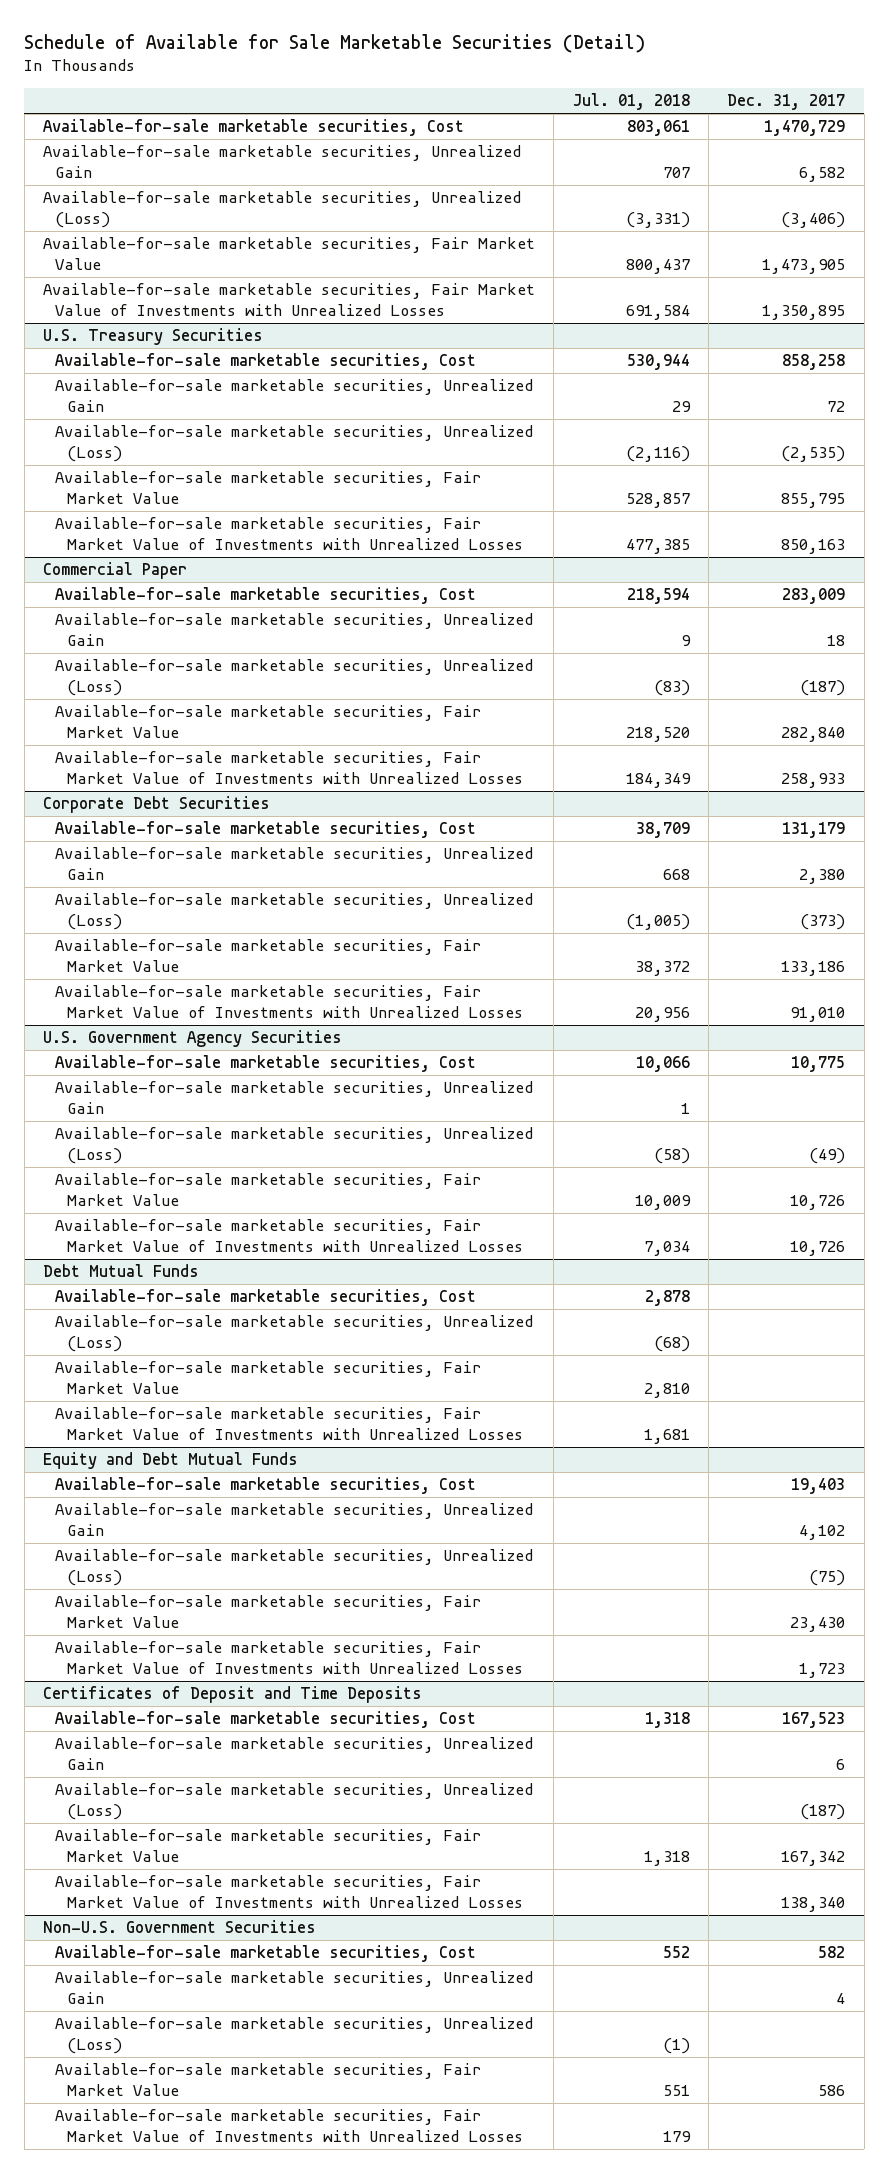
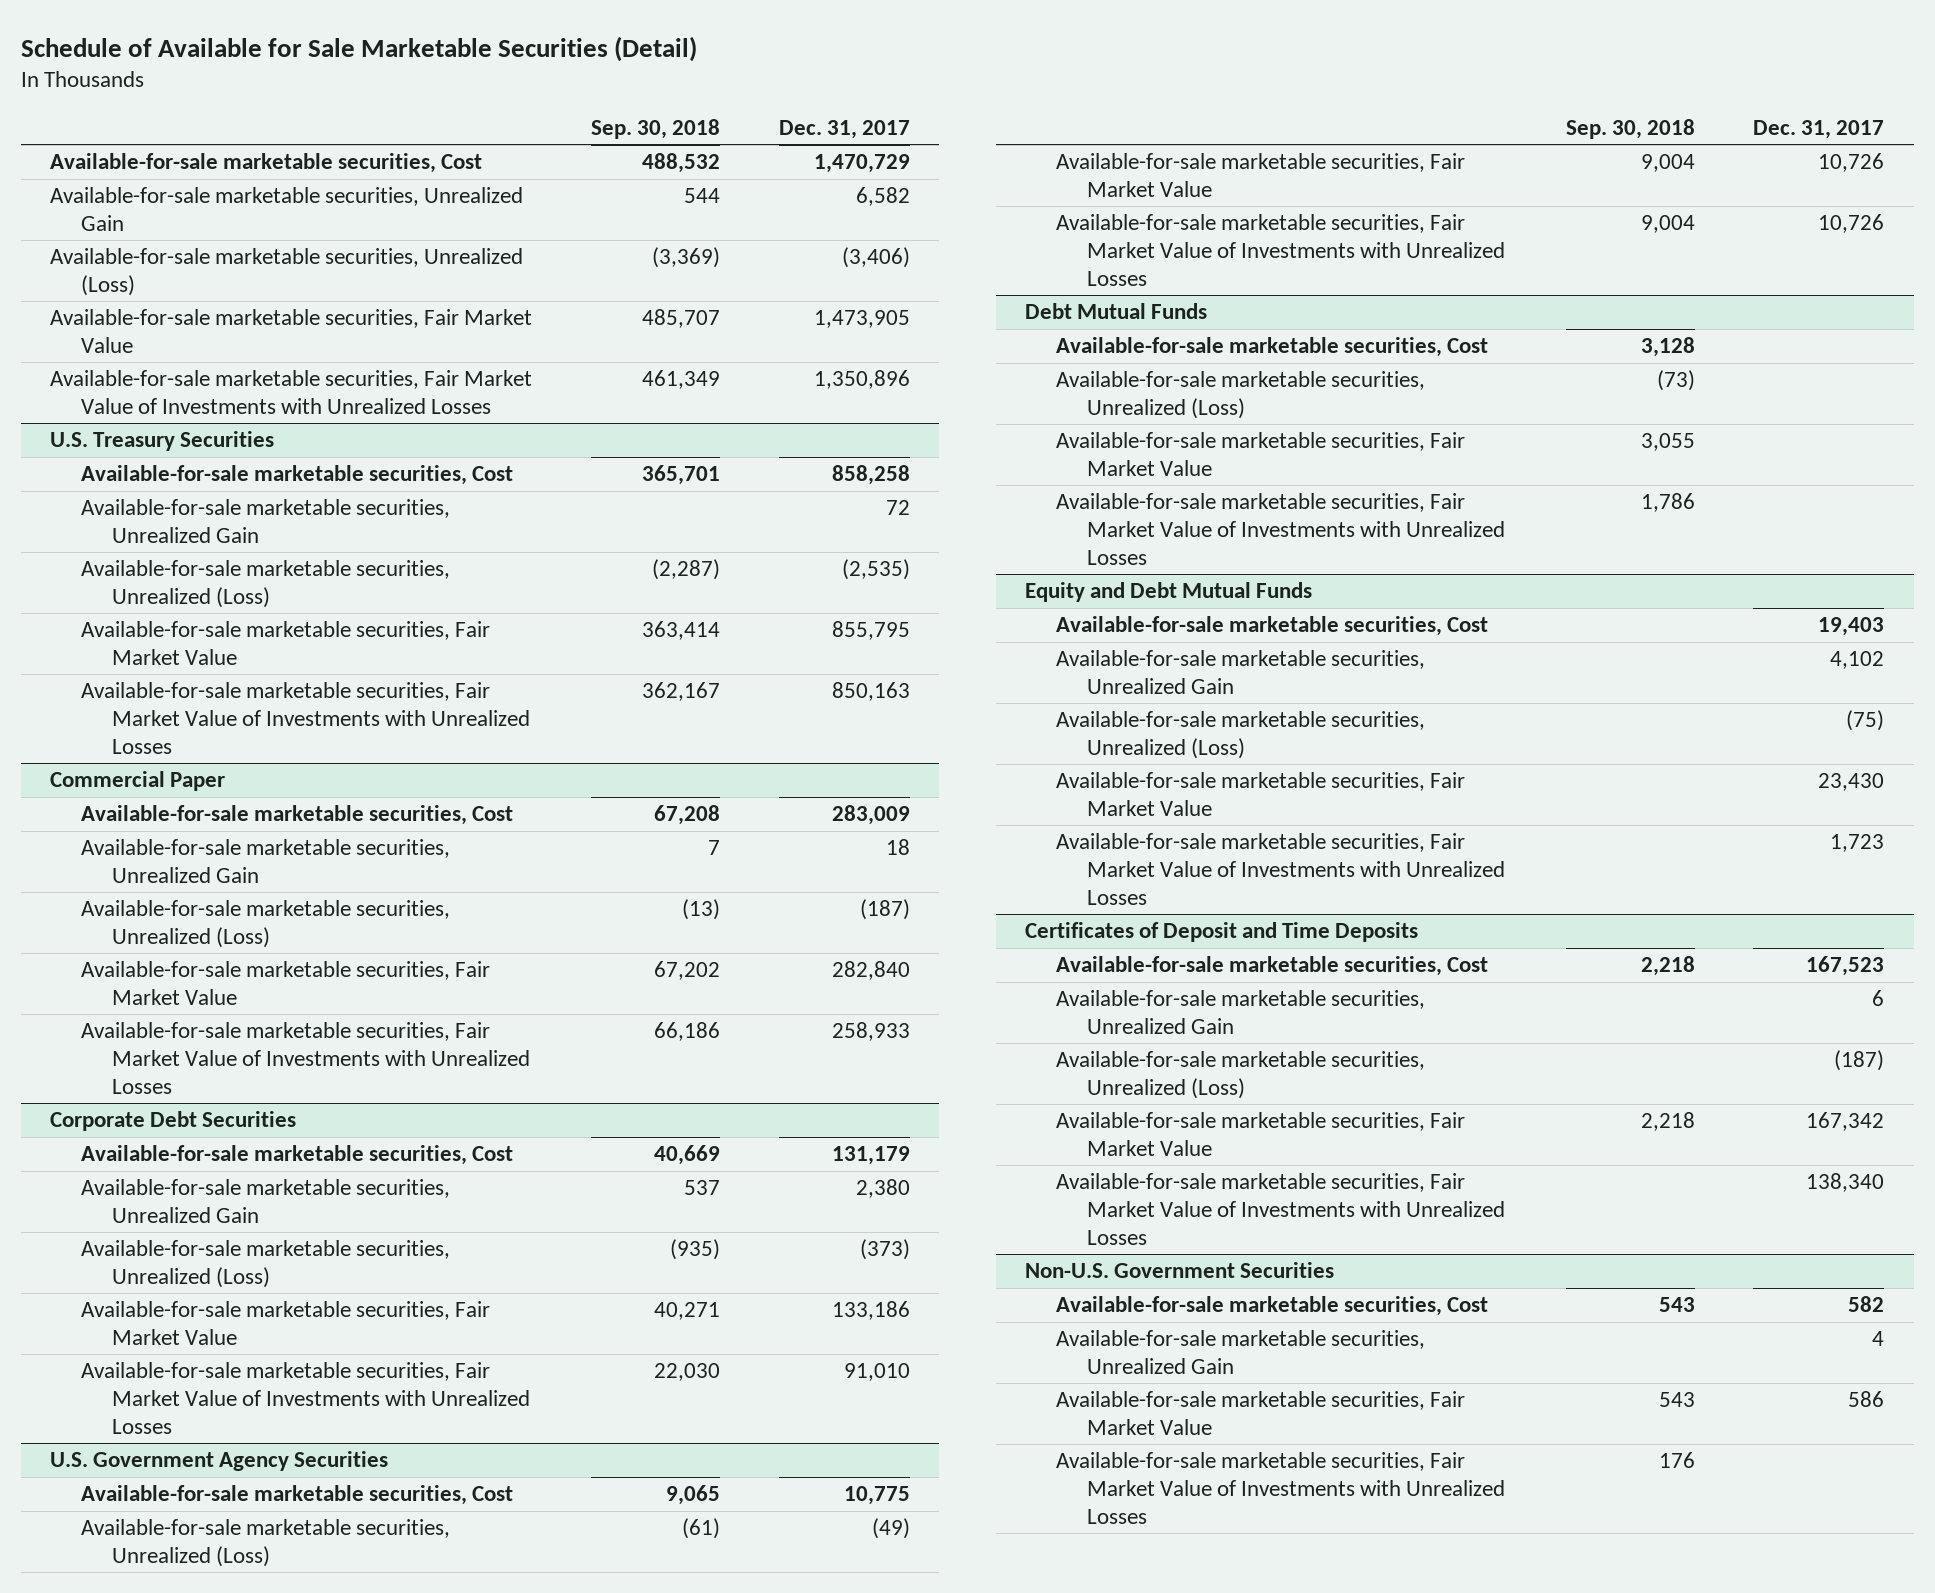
[572,92,690,110] Jul. 01, 2018 -> none
none -> [590,118,720,139] Sep. 30, 2018
[762,304,846,320] 1,350,895 -> [813,370,910,390] 1,350,896
[54,1081,533,1114] Available-for-sale marketable securities, Unrealized Gain -> none
[54,2017,533,2054] Available-for-sale marketable securities, Unrealized (Loss) -> none

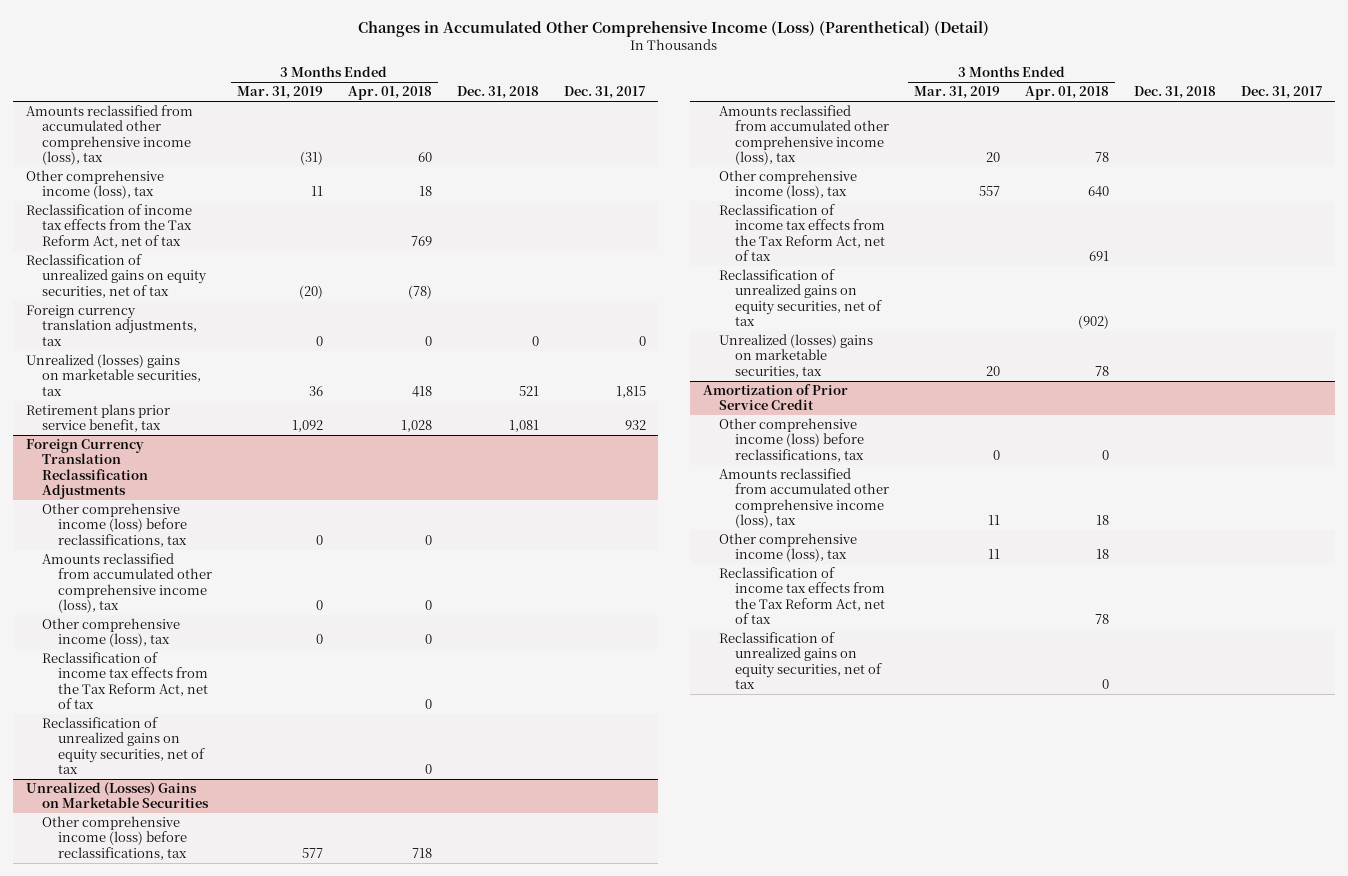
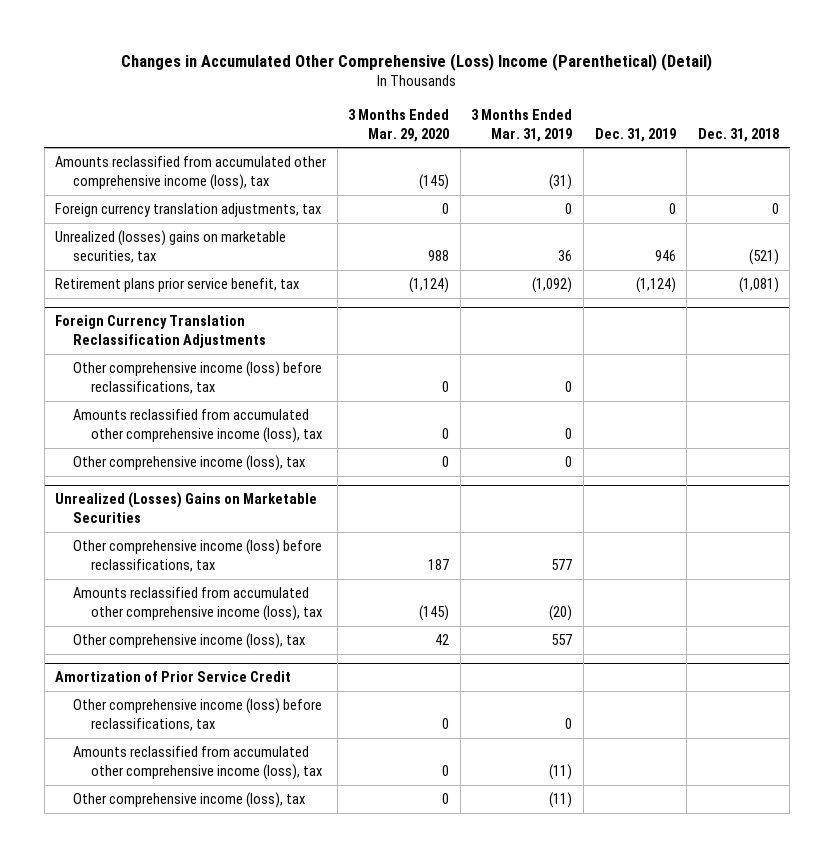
[358,20,990,37] Changes in Accumulated Other Comprehensive Income (Loss) (Parenthetical) (Detail) -> [120,52,712,71] Changes in Accumulated Other Comprehensive (Loss) Income (Parenthetical) (Detail)
[347,86,432,101] Apr. 01, 2018 -> none
[563,86,646,100] Dec. 31, 2017 -> none
none -> [348,109,450,142] 3 Months Ended Mar. 29, 2020
none -> [594,127,676,142] Dec. 31, 2019
[25,170,164,200] Other comprehensive income (loss), tax -> none
[25,204,192,248] Reclassification of income tax effects from the Tax Reform Act, net of tax -> none
[25,254,207,298] Reclassification of unrealized gains on equity securities, net of tax -> none
[518,385,539,396] 521 -> [748,248,779,265] (521)
[291,420,323,433] 1,092 -> [532,277,573,294] (1,092)
[508,420,539,433] 1,081 -> [738,277,779,294] (1,081)
[41,652,209,709] Reclassification of income tax effects from the Tax Reform Act, net of tax -> none
[41,717,206,774] Reclassification of unrealized gains on equity securities, net of tax -> none
[986,151,1001,162] 20 -> [549,604,573,621] (20)
[718,204,886,261] Reclassification of income tax effects from the Tax Reform Act, net of tax -> none
[718,269,883,326] Reclassification of unrealized gains on equity securities, net of tax -> none
[718,334,873,378] Unrealized (losses) gains on marketable securities, tax -> none
[718,567,886,624] Reclassification of income tax effects from the Tax Reform Act, net of tax -> none
[718,632,883,689] Reclassification of unrealized gains on equity securities, net of tax -> none
[988,514,1001,525] 11 -> [549,763,573,780] (11)
[988,549,1001,560] 11 -> [549,792,573,809] (11)

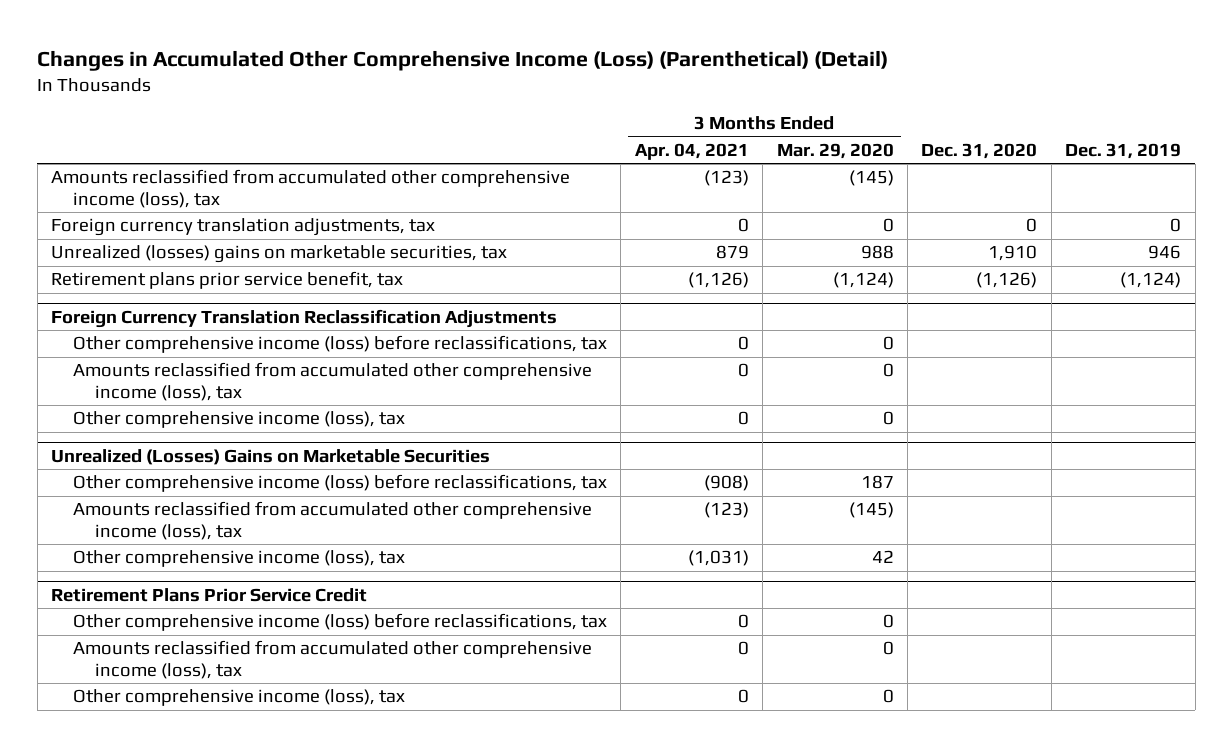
[120,52,712,71] Changes in Accumulated Other Comprehensive (Loss) Income (Parenthetical) (Detail) -> [37,50,889,72] Changes in Accumulated Other Comprehensive Income (Loss) (Parenthetical) (Detail)
[471,109,573,142] 3 Months Ended Mar. 31, 2019 -> none
[697,127,779,142] Dec. 31, 2018 -> none
none -> [634,142,749,160] Apr. 04, 2021
none -> [921,142,1038,159] Dec. 31, 2020
[55,671,292,683] Amortization of Prior Service Credit -> [51,588,368,603] Retirement Plans Prior Service Credit

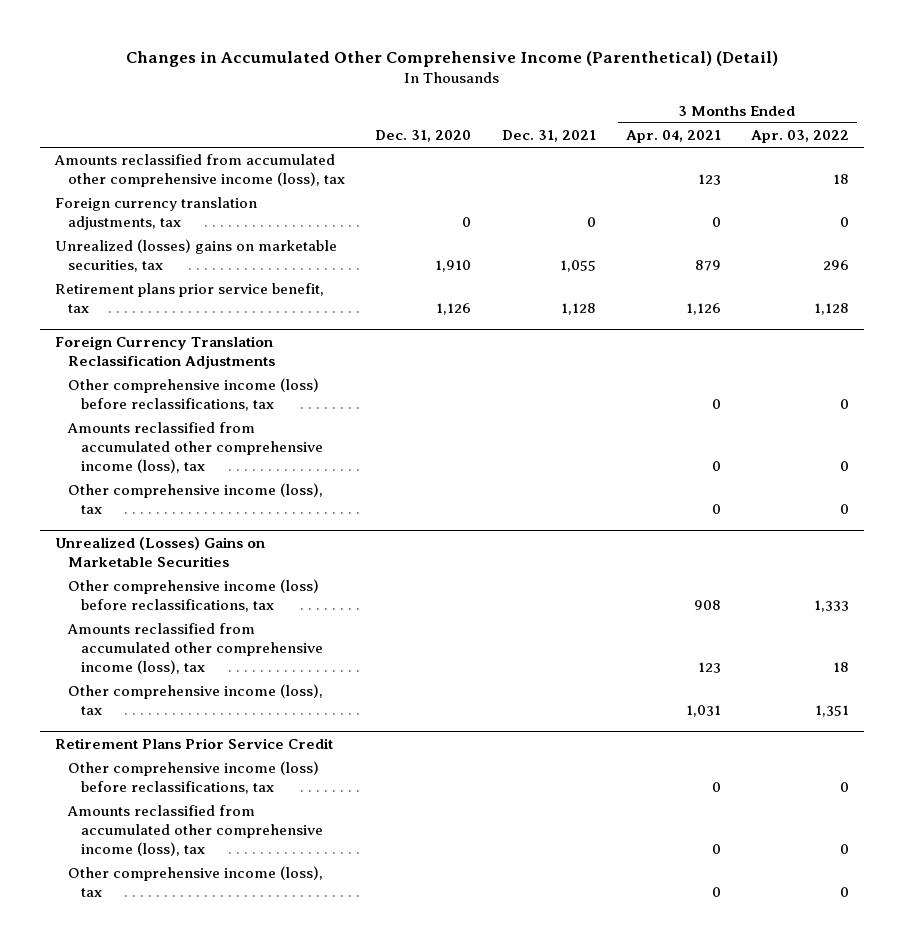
[37,50,889,72] Changes in Accumulated Other Comprehensive Income (Loss) (Parenthetical) (Detail) -> [125,50,778,67] Changes in Accumulated Other Comprehensive Income (Parenthetical) (Detail)
[776,142,894,159] Mar. 29, 2020 -> none
[1065,142,1182,159] Dec. 31, 2019 -> none
none -> [501,129,596,142] Dec. 31, 2021
none -> [751,129,850,143] Apr. 03, 2022
[703,170,749,187] (123) -> [697,174,721,186] 123
[687,272,749,289] (1,126) -> [685,303,721,316] 1,126
[976,272,1038,289] (1,126) -> [436,303,472,316] 1,126
[703,475,749,492] (908) -> [693,600,721,611] 908
[703,502,749,519] (123) -> [697,662,721,674] 123
[687,550,749,567] (1,031) -> [685,705,721,718] 1,031

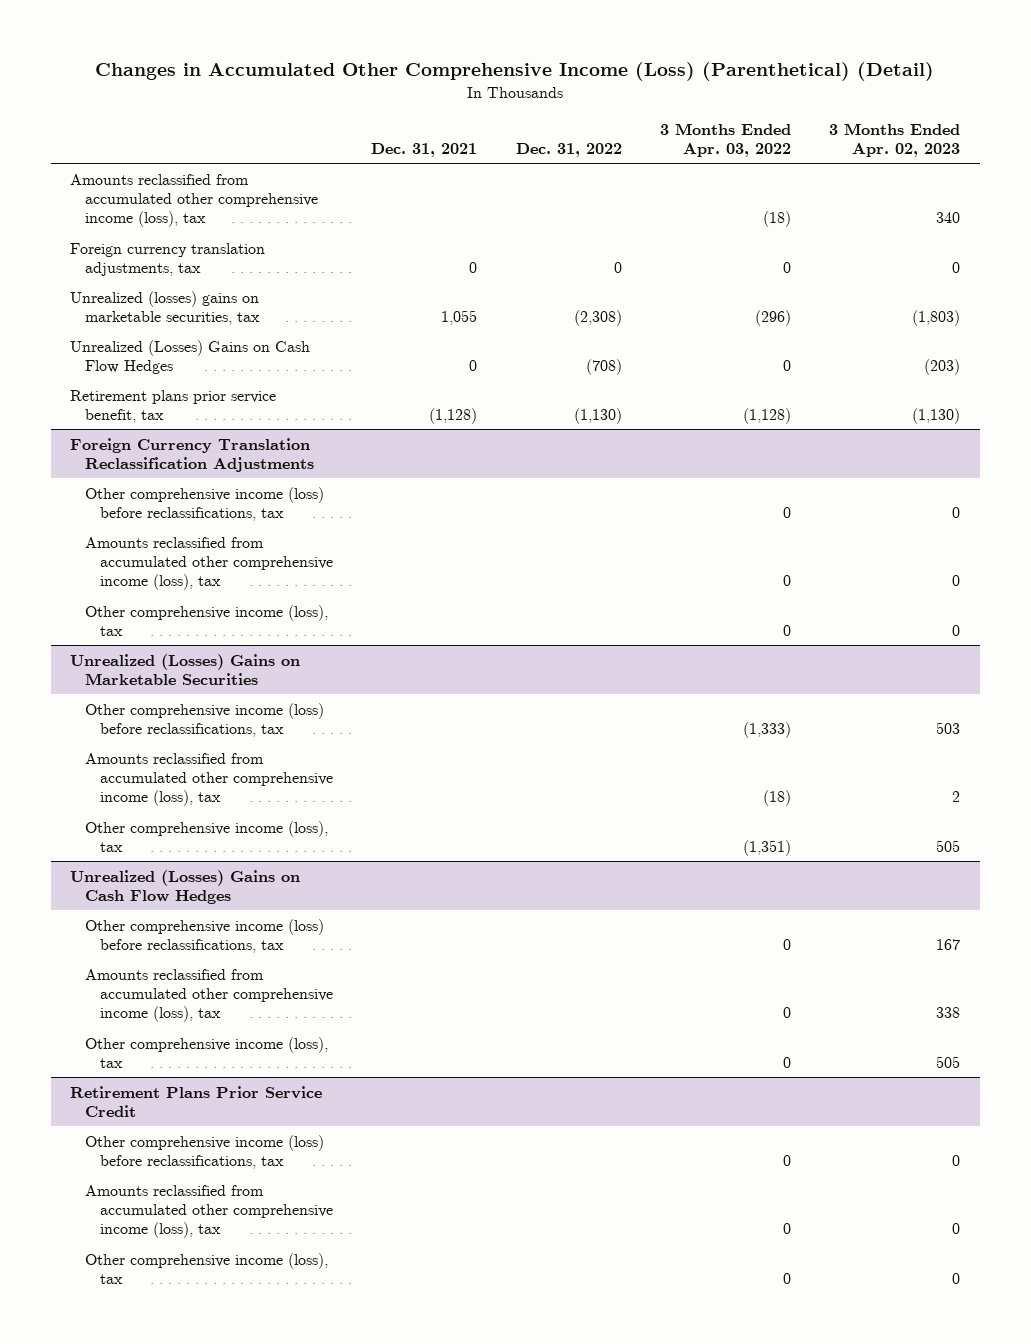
[125,50,778,67] Changes in Accumulated Other Comprehensive Income (Parenthetical) (Detail) -> [95,62,935,82] Changes in Accumulated Other Comprehensive Income (Loss) (Parenthetical) (Detail)
[375,129,472,142] Dec. 31, 2020 -> none
[625,129,721,143] Apr. 04, 2021 -> none
none -> [515,143,622,158] Dec. 31, 2022
none -> [829,122,961,158] 3 Months Ended Apr. 02, 2023
[833,174,850,185] 18 -> [763,211,792,228] (18)
[823,260,850,271] 296 -> [755,309,792,326] (296)
none -> [70,339,311,374] Unrealized (Losses) Gains on Cash Flow Hedges
[560,303,596,316] 1,128 -> [429,407,478,424] (1,128)
[814,303,850,316] 1,128 -> [743,407,792,424] (1,128)
[814,600,850,613] 1,333 -> [743,721,792,738] (1,333)
[833,662,850,673] 18 -> [763,790,792,807] (18)
[815,705,850,718] 1,351 -> [743,839,792,856] (1,351)
none -> [70,869,301,904] Unrealized (Losses) Gains on Cash Flow Hedges
none -> [85,918,325,953] Other comprehensive income (loss) before reclassifications, tax
none -> [85,968,333,1023] Amounts reclassified from accumulated other comprehensive income (loss), tax
none -> [85,1036,329,1068] Other comprehensive income (loss), tax

